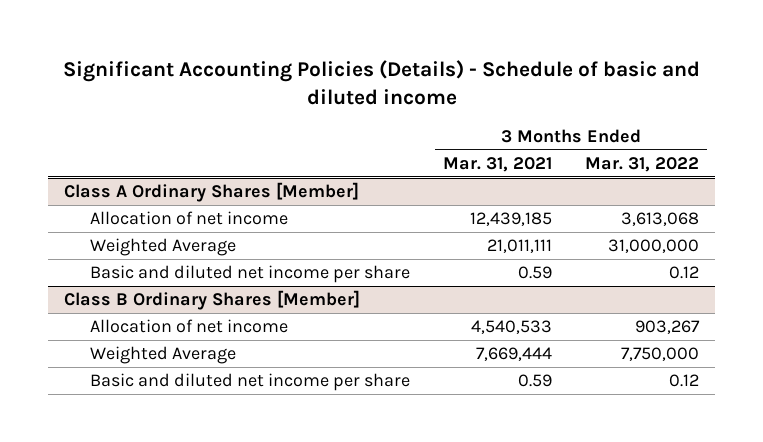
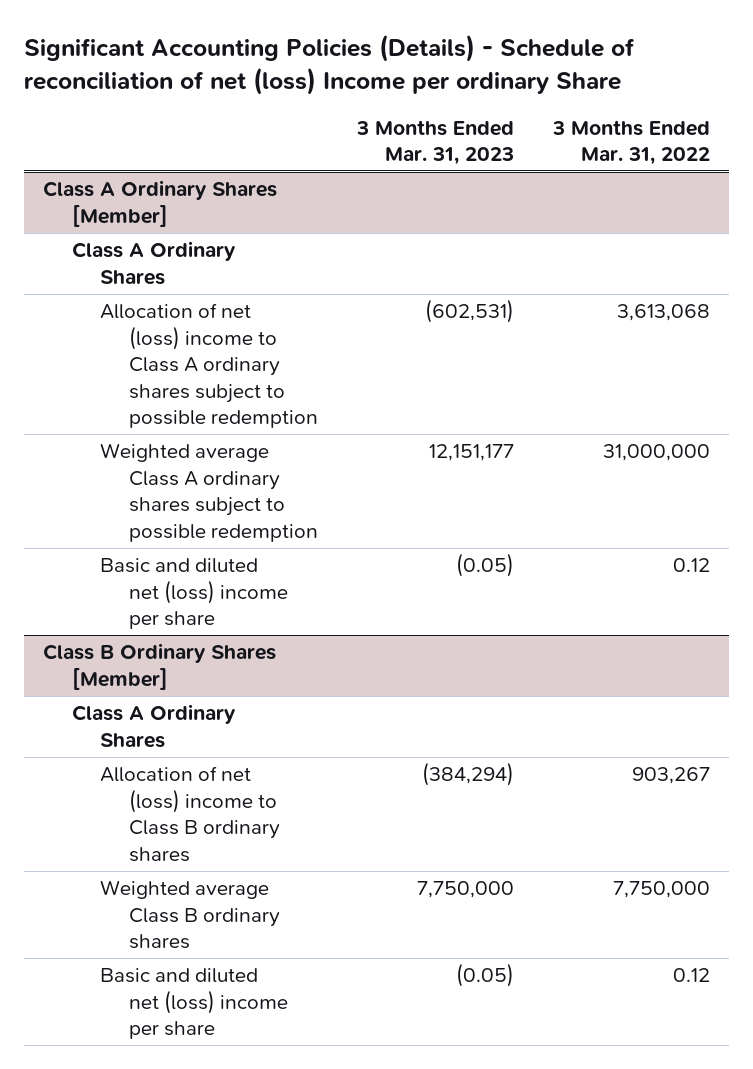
[62,60,700,106] Significant Accounting Policies (Details) - Schedule of basic and diluted income -> [23,34,635,96] Significant Accounting Policies (Details) - Schedule of reconciliation of net (loss) Income per ordinary Share
[442,156,552,172] Mar. 31, 2021 -> none
none -> [355,119,514,166] 3 Months Ended Mar. 31, 2023
none -> [71,241,236,285] Class A Ordinary Shares
[90,211,289,226] Allocation of net income -> [100,303,318,429] Allocation of net (loss) income to Class A ordinary shares subject to possible redemption
[90,238,237,257] Weighted Average -> [100,443,318,542] Weighted average Class A ordinary shares subject to possible redemption
[90,265,411,284] Basic and diluted net income per share -> [100,558,288,630] Basic and diluted net (loss) income per share
none -> [71,704,236,748] Class A Ordinary Shares
[90,319,289,334] Allocation of net income -> [100,766,280,862] Allocation of net (loss) income to Class B ordinary shares
[90,346,237,365] Weighted Average -> [100,880,280,950] Weighted average Class B ordinary shares
[90,373,411,392] Basic and diluted net income per share -> [100,968,288,1040] Basic and diluted net (loss) income per share

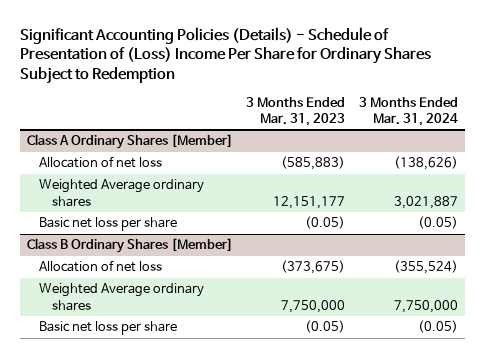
[23,34,635,96] Significant Accounting Policies (Details) - Schedule of reconciliation of net (loss) Income per ordinary Share -> [20,26,432,84] Significant Accounting Policies (Details) - Schedule of Presentation of (Loss) Income Per Share for Ordinary Shares Subject to Redemption
[551,119,710,166] 3 Months Ended Mar. 31, 2022 -> none
none -> [358,96,458,127] 3 Months Ended Mar. 31, 2024
[71,241,236,285] Class A Ordinary Shares -> none
[100,303,318,429] Allocation of net (loss) income to Class A ordinary shares subject to possible redemption -> none
none -> [39,156,163,169] Allocation of net loss
[100,443,318,542] Weighted average Class A ordinary shares subject to possible redemption -> [39,179,205,207] Weighted Average ordinary shares
[100,558,288,630] Basic and diluted net (loss) income per share -> [39,217,178,232] Basic net loss per share
[71,704,236,748] Class A Ordinary Shares -> none
[100,766,280,862] Allocation of net (loss) income to Class B ordinary shares -> none
none -> [39,260,163,273] Allocation of net loss
[100,880,280,950] Weighted average Class B ordinary shares -> [39,283,205,311] Weighted Average ordinary shares
[100,968,288,1040] Basic and diluted net (loss) income per share -> [39,321,178,336] Basic net loss per share

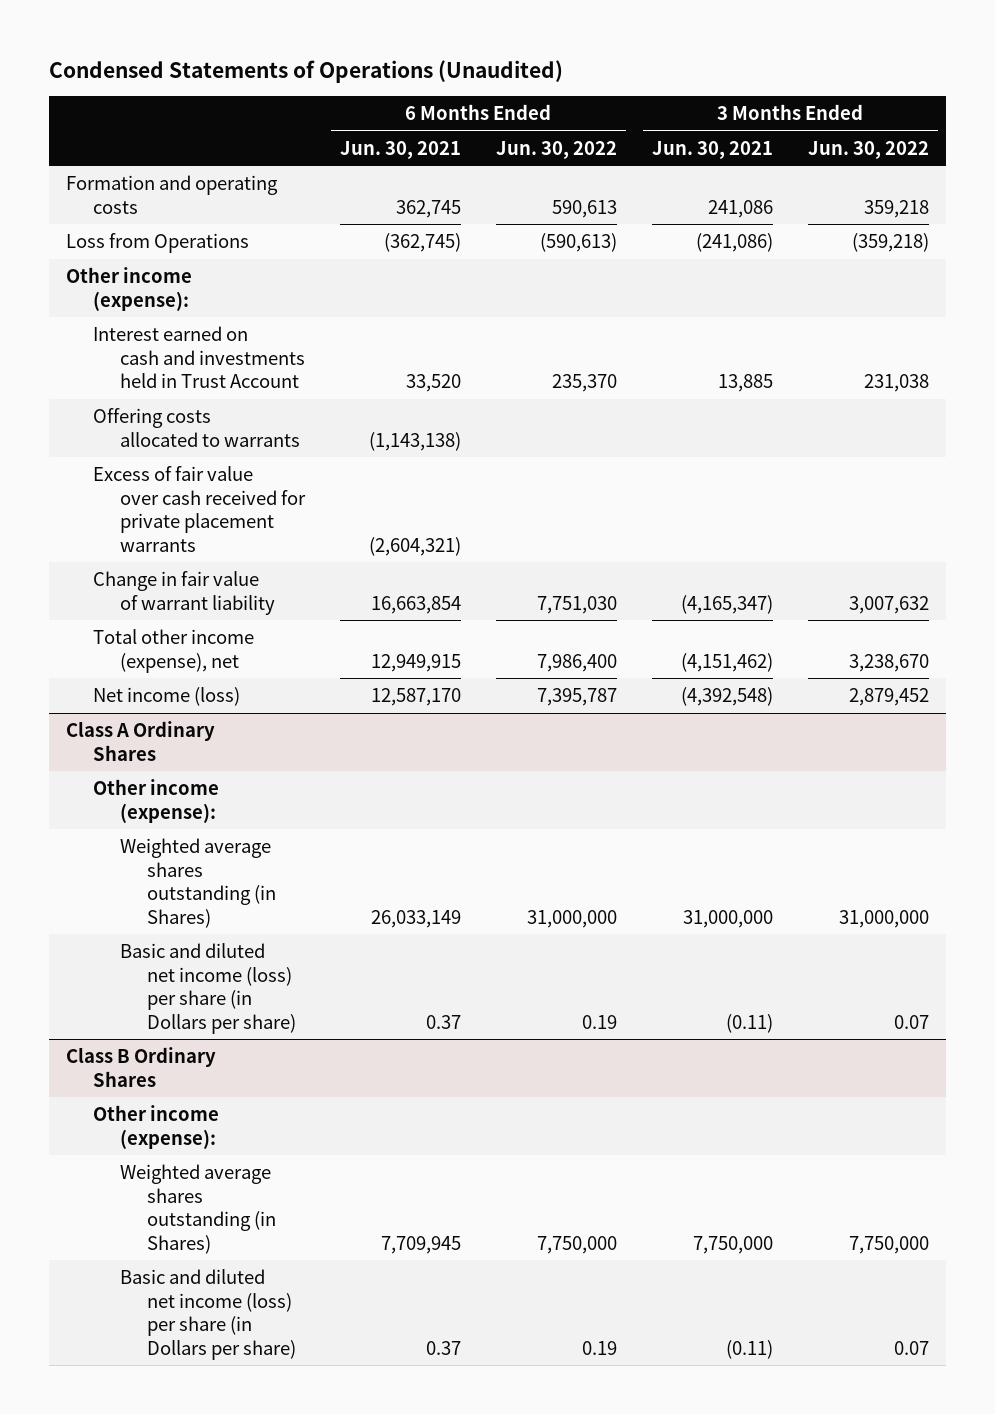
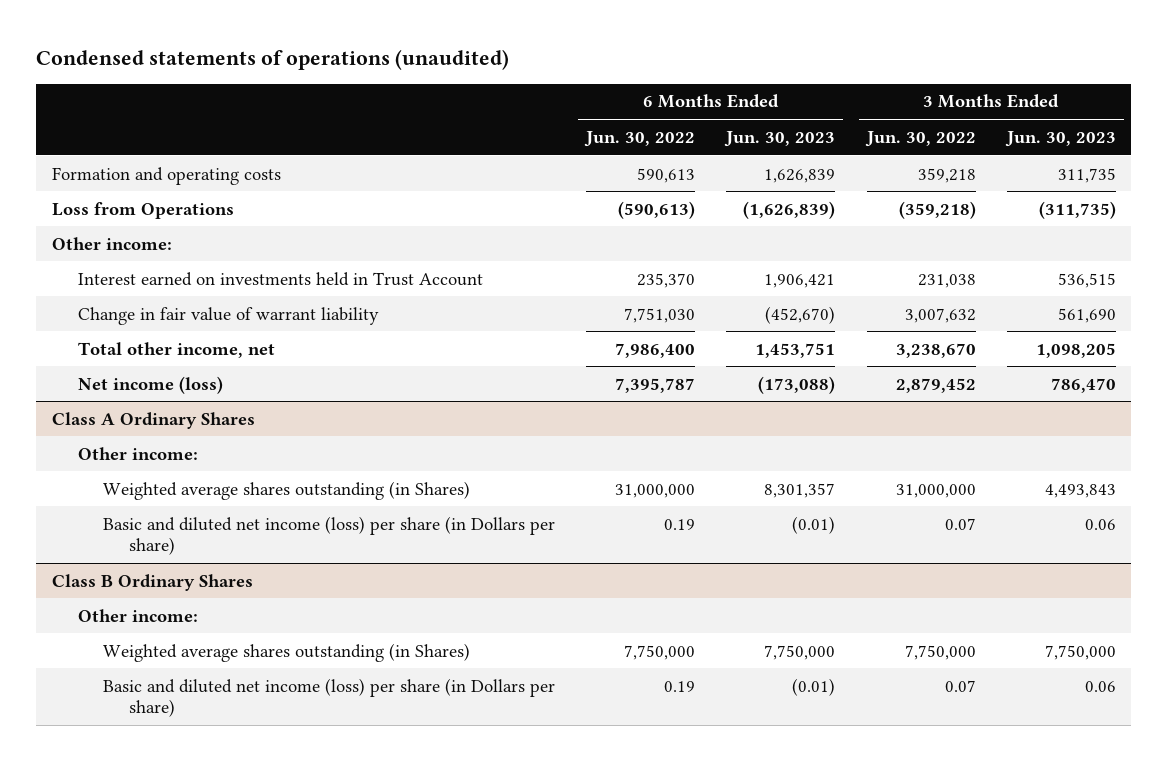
[48,59,563,83] Condensed Statements of Operations (Unaudited) -> [36,49,510,71] Condensed statements of operations (unaudited)
[340,140,462,159] Jun. 30, 2021 -> none
[651,140,773,159] Jun. 30, 2021 -> none
none -> [724,130,836,147] Jun. 30, 2023
none -> [1004,130,1116,147] Jun. 30, 2023
[93,408,301,447] Offering costs allocated to warrants -> none
[93,466,307,552] Excess of fair value over cash received for private placement warrants -> none
[66,267,193,311] Other income (expense): -> [52,236,173,250] Other income:
[93,326,306,389] Interest earned on cash and investments held in Trust Account -> [77,271,483,286] Interest earned on investments held in Trust Account
[93,629,255,673] Total other income (expense), net -> [77,341,275,358] Total other income, net
[93,779,220,823] Other income (expense): -> [77,446,198,460] Other income:
[93,1105,220,1149] Other income (expense): -> [77,608,198,622] Other income:

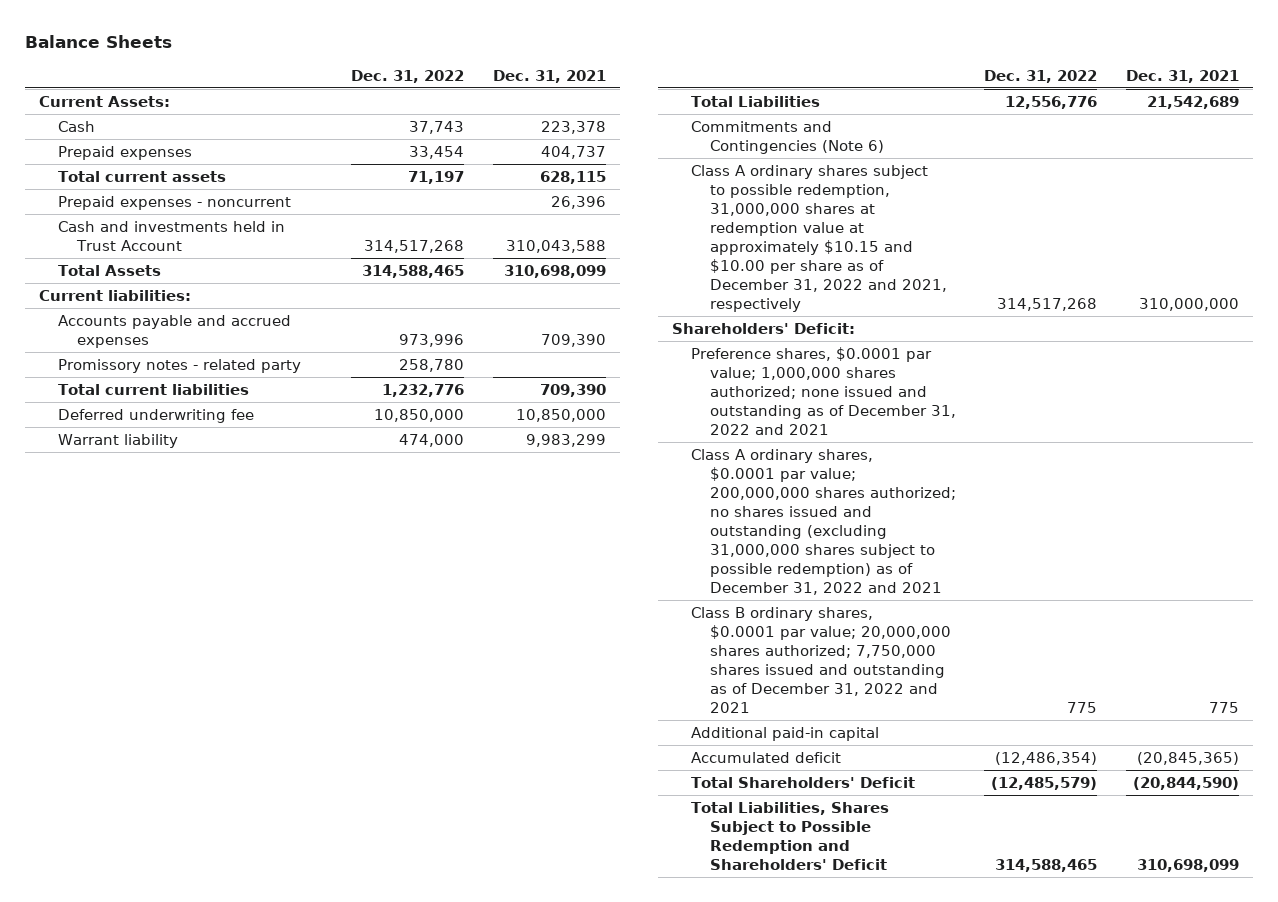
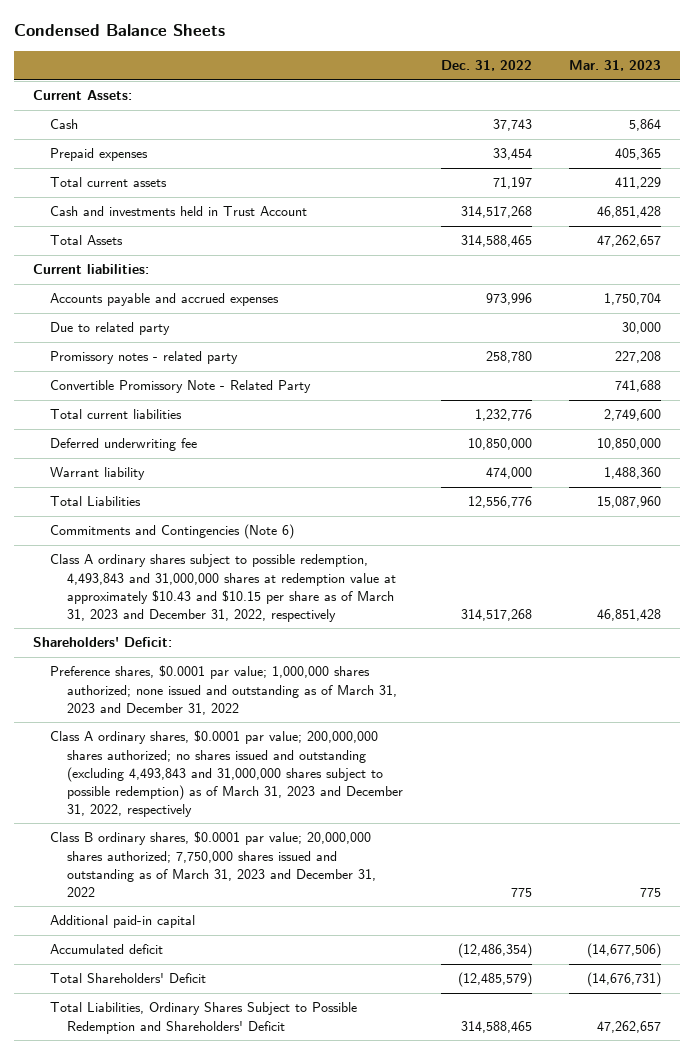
[24,34,172,48] Balance Sheets -> [14,24,226,37] Condensed Balance Sheets
[492,69,606,83] Dec. 31, 2021 -> none
none -> [569,59,662,71] Mar. 31, 2023
[57,196,291,211] Prepaid expenses - noncurrent -> none
none -> [50,322,171,336] Due to related party
none -> [50,380,312,394] Convertible Promissory Note - Related Party
[690,165,947,313] Class A ordinary shares subject to possible redemption, 31,000,000 shares at redemption value at approximately $10.15 and $10.00 per share as of December 31, 2022 and 2021, respectively -> [50,554,397,622] Class A ordinary shares subject to possible redemption, 4,493,843 and 31,000,000 shares at redemption value at approximately $10.43 and $10.15 per share as of March 31, 2023 and December 31, 2022, respectively
[690,347,956,436] Preference shares, $0.0001 par value; 1,000,000 shares authorized; none issued and outstanding as of December 31, 2022 and 2021 -> [50,665,398,715] Preference shares, $0.0001 par value; 1,000,000 shares authorized; none issued and outstanding as of March 31, 2023 and December 31, 2022
[690,449,956,596] Class A ordinary shares, $0.0001 par value; 200,000,000 shares authorized; no shares issued and outstanding (excluding 31,000,000 shares subject to possible redemption) as of December 31, 2022 and 2021 -> [50,730,404,817] Class A ordinary shares, $0.0001 par value; 200,000,000 shares authorized; no shares issued and outstanding (excluding 4,493,843 and 31,000,000 shares subject to possible redemption) as of March 31, 2023 and December 31, 2022, respectively
[690,607,951,714] Class B ordinary shares, $0.0001 par value; 20,000,000 shares authorized; 7,750,000 shares issued and outstanding as of December 31, 2022 and 2021 -> [50,831,377,897] Class B ordinary shares, $0.0001 par value; 20,000,000 shares authorized; 7,750,000 shares issued and outstanding as of March 31, 2023 and December 31, 2022
[690,802,889,871] Total Liabilities, Shares Subject to Possible Redemption and Shareholders' Deficit -> [50,1002,358,1034] Total Liabilities, Ordinary Shares Subject to Possible Redemption and Shareholders' Deficit

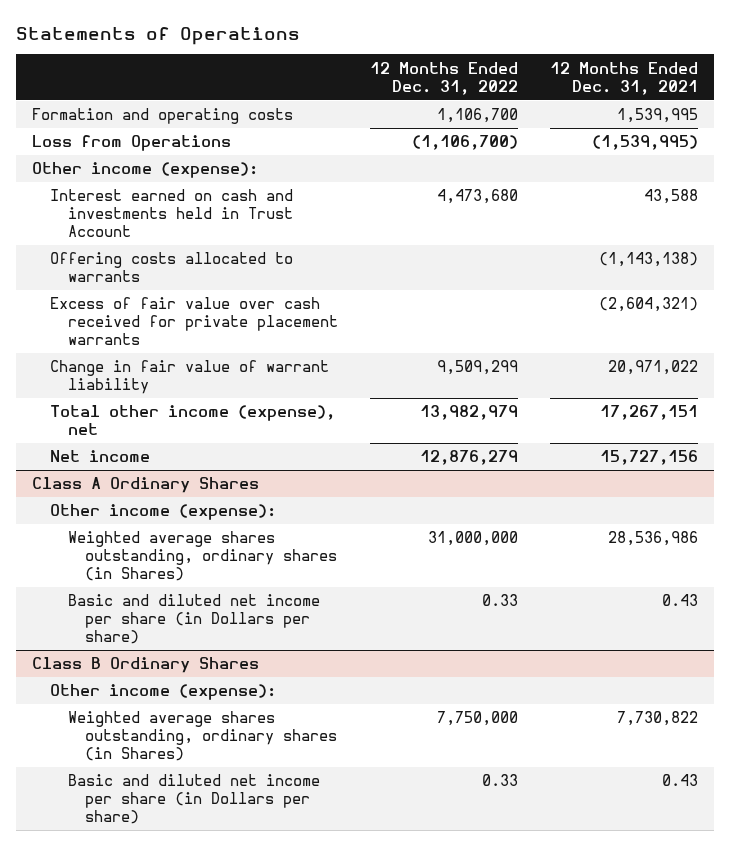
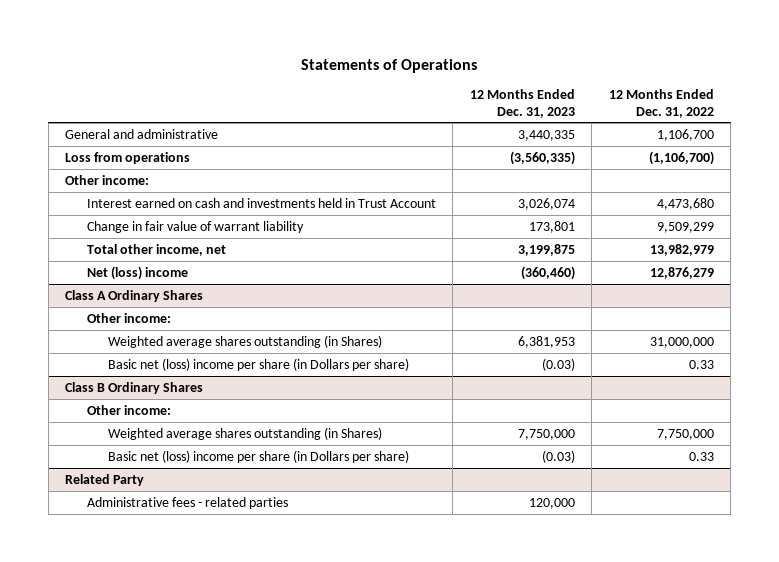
[550,61,699,95] 12 Months Ended Dec. 31, 2021 -> none
none -> [469,89,575,118] 12 Months Ended Dec. 31, 2023
[32,108,294,125] Formation and operating costs -> [65,128,219,139] General and administrative
[32,135,232,152] Loss from Operations -> [65,151,191,164] Loss from operations
[32,162,259,179] Other income (expense): -> [65,174,150,185] Other income:
[50,252,294,283] Offering costs allocated to warrants -> none
[50,297,338,346] Excess of fair value over cash received for private placement warrants -> none
[50,405,336,436] Total other income (expense), net -> [86,243,226,256] Total other income, net
[50,450,151,463] Net income -> [86,265,188,280] Net (loss) income
[50,504,277,521] Other income (expense): -> [86,312,171,323] Other income:
[67,531,338,582] Weighted average shares outstanding, ordinary shares (in Shares) -> [108,334,383,348] Weighted average shares outstanding (in Shares)
[67,594,320,645] Basic and diluted net income per share (in Dollars per share) -> [108,357,410,371] Basic net (loss) income per share (in Dollars per share)
[50,684,277,701] Other income (expense): -> [86,404,171,415] Other income:
[67,711,338,762] Weighted average shares outstanding, ordinary shares (in Shares) -> [108,426,383,440] Weighted average shares outstanding (in Shares)
[67,774,320,825] Basic and diluted net income per share (in Dollars per share) -> [108,449,410,463] Basic net (loss) income per share (in Dollars per share)
none -> [65,473,145,486] Related Party
none -> [86,496,288,509] Administrative fees - related parties

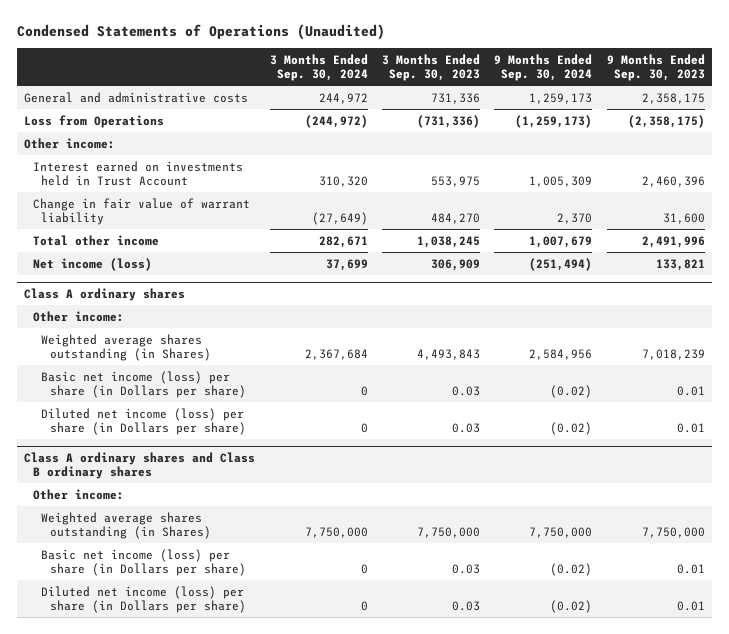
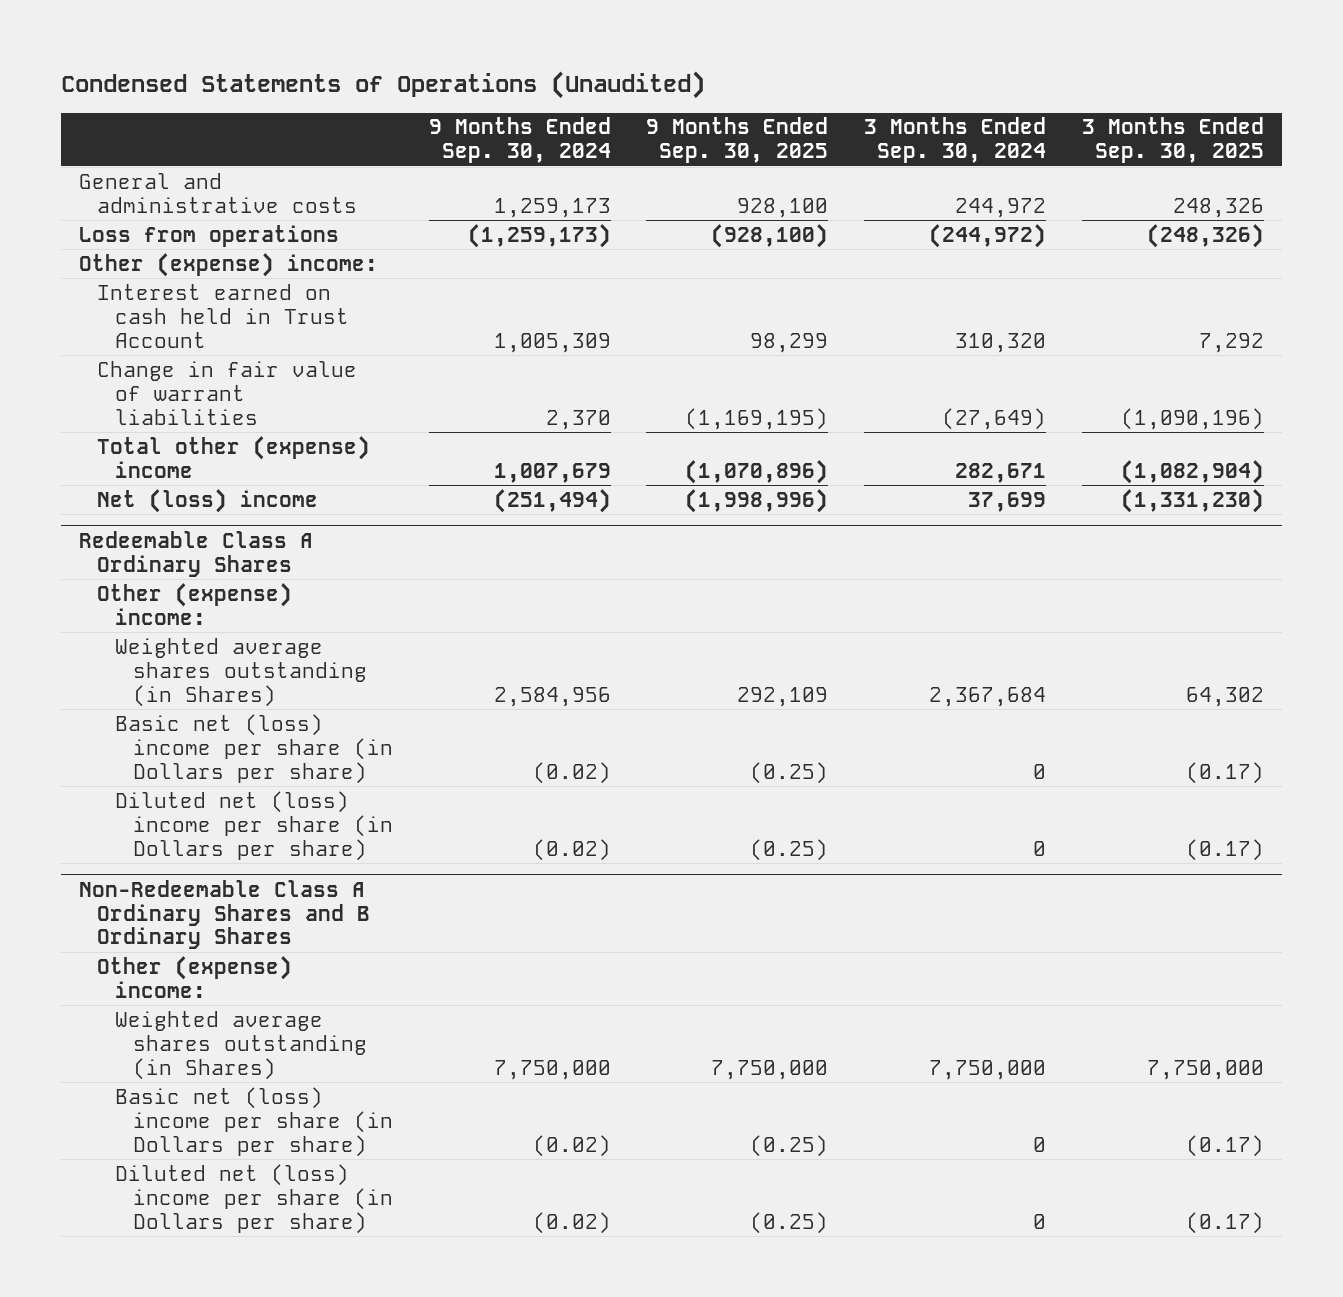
[381,53,480,82] 3 Months Ended Sep. 30, 2023 -> none
[606,53,705,82] 9 Months Ended Sep. 30, 2023 -> none
none -> [646,117,829,164] 9 Months Ended Sep. 30, 2025
none -> [1081,117,1264,164] 3 Months Ended Sep. 30, 2025
[24,114,165,128] Loss from Operations -> [78,224,339,247] Loss from operations
[24,137,116,149] Other income: -> [78,252,378,277] Other (expense) income:
[32,160,243,186] Interest earned on investments held in Trust Account -> [96,283,349,348] Interest earned on cash held in Trust Account
[32,197,250,225] Change in fair value of warrant liability -> [96,360,357,425] Change in fair value of warrant liabilities
[32,234,159,246] Total other income -> [96,435,370,478] Total other (expense) income
[32,257,152,271] Net income (loss) -> [96,488,318,513] Net (loss) income
[24,287,186,301] Class A ordinary shares -> [78,530,313,577] Redeemable Class A Ordinary Shares
[32,310,124,322] Other income: -> [96,582,292,625] Other (expense) income:
[41,370,247,398] Basic net income (loss) per share (in Dollars per share) -> [114,713,393,784] Basic net (loss) income per share (in Dollars per share)
[41,407,247,435] Diluted net income (loss) per share (in Dollars per share) -> [114,790,393,861] Diluted net (loss) income per share (in Dollars per share)
[24,451,256,480] Class A ordinary shares and Class B ordinary shares -> [78,879,370,950] Non-Redeemable Class A Ordinary Shares and B Ordinary Shares
[32,488,124,500] Other income: -> [96,955,292,998] Other (expense) income:
[41,548,247,576] Basic net income (loss) per share (in Dollars per share) -> [114,1086,393,1157] Basic net (loss) income per share (in Dollars per share)
[41,585,247,613] Diluted net income (loss) per share (in Dollars per share) -> [114,1163,393,1234] Diluted net (loss) income per share (in Dollars per share)

